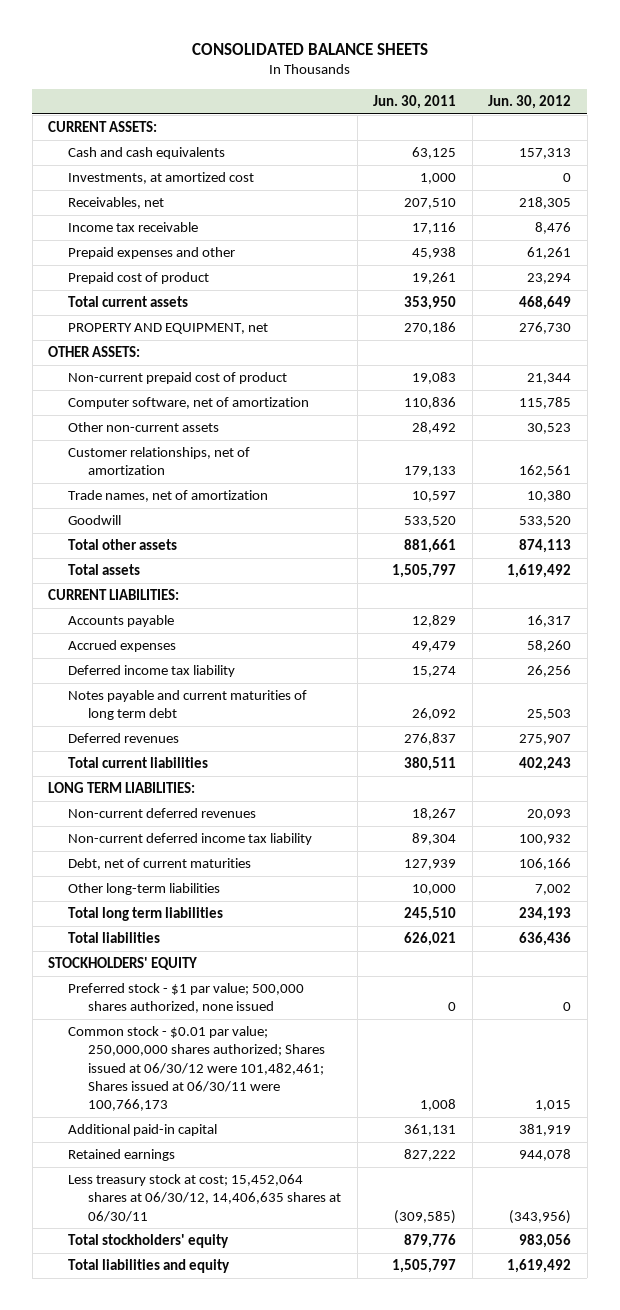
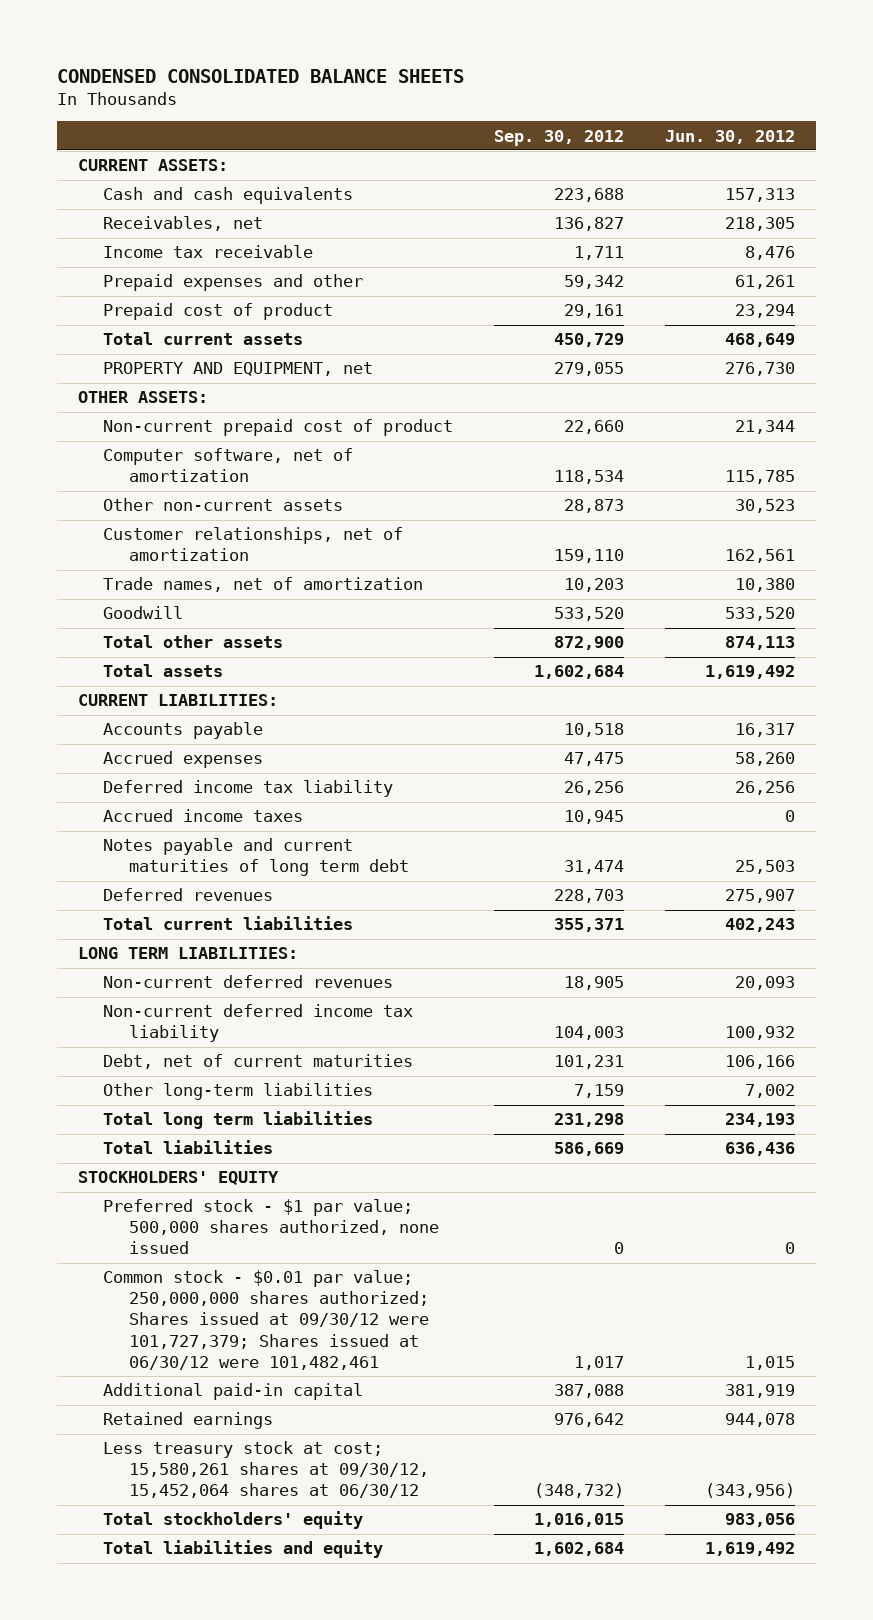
[191,42,428,55] CONSOLIDATED BALANCE SHEETS -> [57,68,465,83] CONDENSED CONSOLIDATED BALANCE SHEETS
[373,94,457,109] Jun. 30, 2011 -> none
none -> [494,129,625,146] Sep. 30, 2012
[68,172,255,185] Investments, at amortized cost -> none
none -> [103,809,304,823] Accrued income taxes
[68,1026,326,1111] Common stock - $0.01 par value; 250,000,000 shares authorized; Shares issued at 06/30/12 were 101,482,461; Shares issued at 06/30/11 were 100,766,173 -> [103,1270,429,1370] Common stock - $0.01 par value; 250,000,000 shares authorized; Shares issued at 09/30/12 were 101,727,379; Shares issued at 06/30/12 were 101,482,461
[68,1174,342,1222] Less treasury stock at cost; 15,452,064 shares at 06/30/12, 14,406,635 shares at 06/30/11 -> [103,1441,429,1499] Less treasury stock at cost; 15,580,261 shares at 09/30/12, 15,452,064 shares at 06/30/12

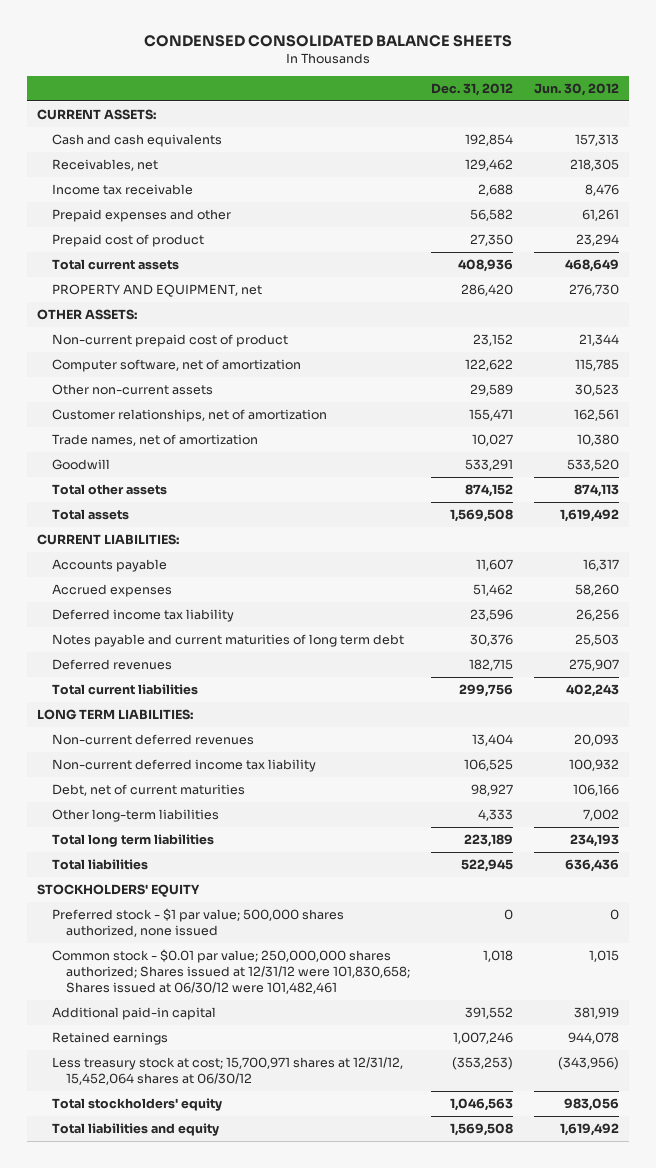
[494,129,625,146] Sep. 30, 2012 -> none
none -> [430,82,513,96] Dec. 31, 2012
[103,809,304,823] Accrued income taxes -> none
[103,1270,429,1370] Common stock - $0.01 par value; 250,000,000 shares authorized; Shares issued at 09/30/12 were 101,727,379; Shares issued at 06/30/12 were 101,482,461 -> [51,949,410,994] Common stock - $0.01 par value; 250,000,000 shares authorized; Shares issued at 12/31/12 were 101,830,658; Shares issued at 06/30/12 were 101,482,461
[103,1441,429,1499] Less treasury stock at cost; 15,580,261 shares at 09/30/12, 15,452,064 shares at 06/30/12 -> [51,1057,403,1085] Less treasury stock at cost; 15,700,971 shares at 12/31/12, 15,452,064 shares at 06/30/12

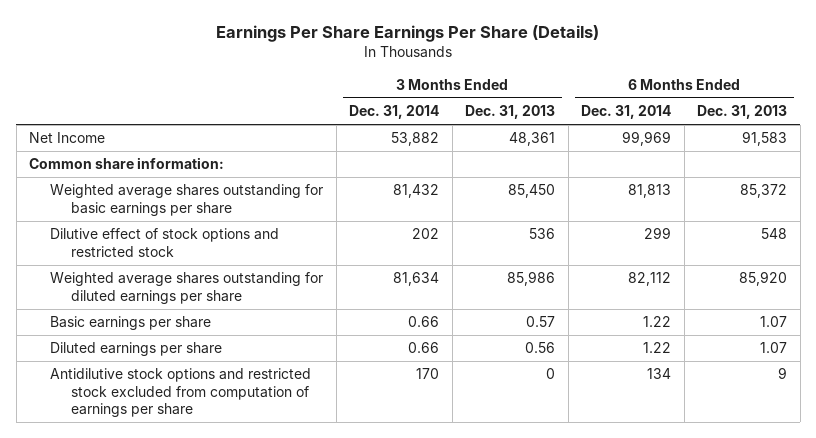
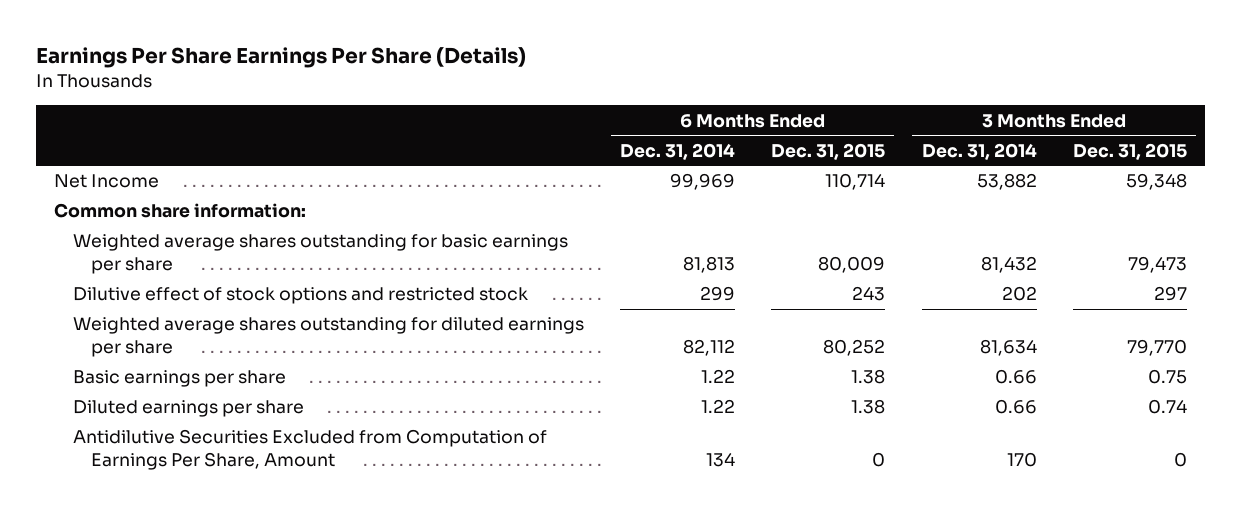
[465,105,556,120] Dec. 31, 2013 -> none
[697,105,788,120] Dec. 31, 2013 -> none
none -> [771,142,886,160] Dec. 31, 2015
none -> [1072,142,1187,160] Dec. 31, 2015
[50,368,312,417] Antidilutive stock options and restricted stock excluded from computation of earnings per share -> [72,429,547,471] Antidilutive Securities Excluded from Computation of Earnings Per Share, Amount

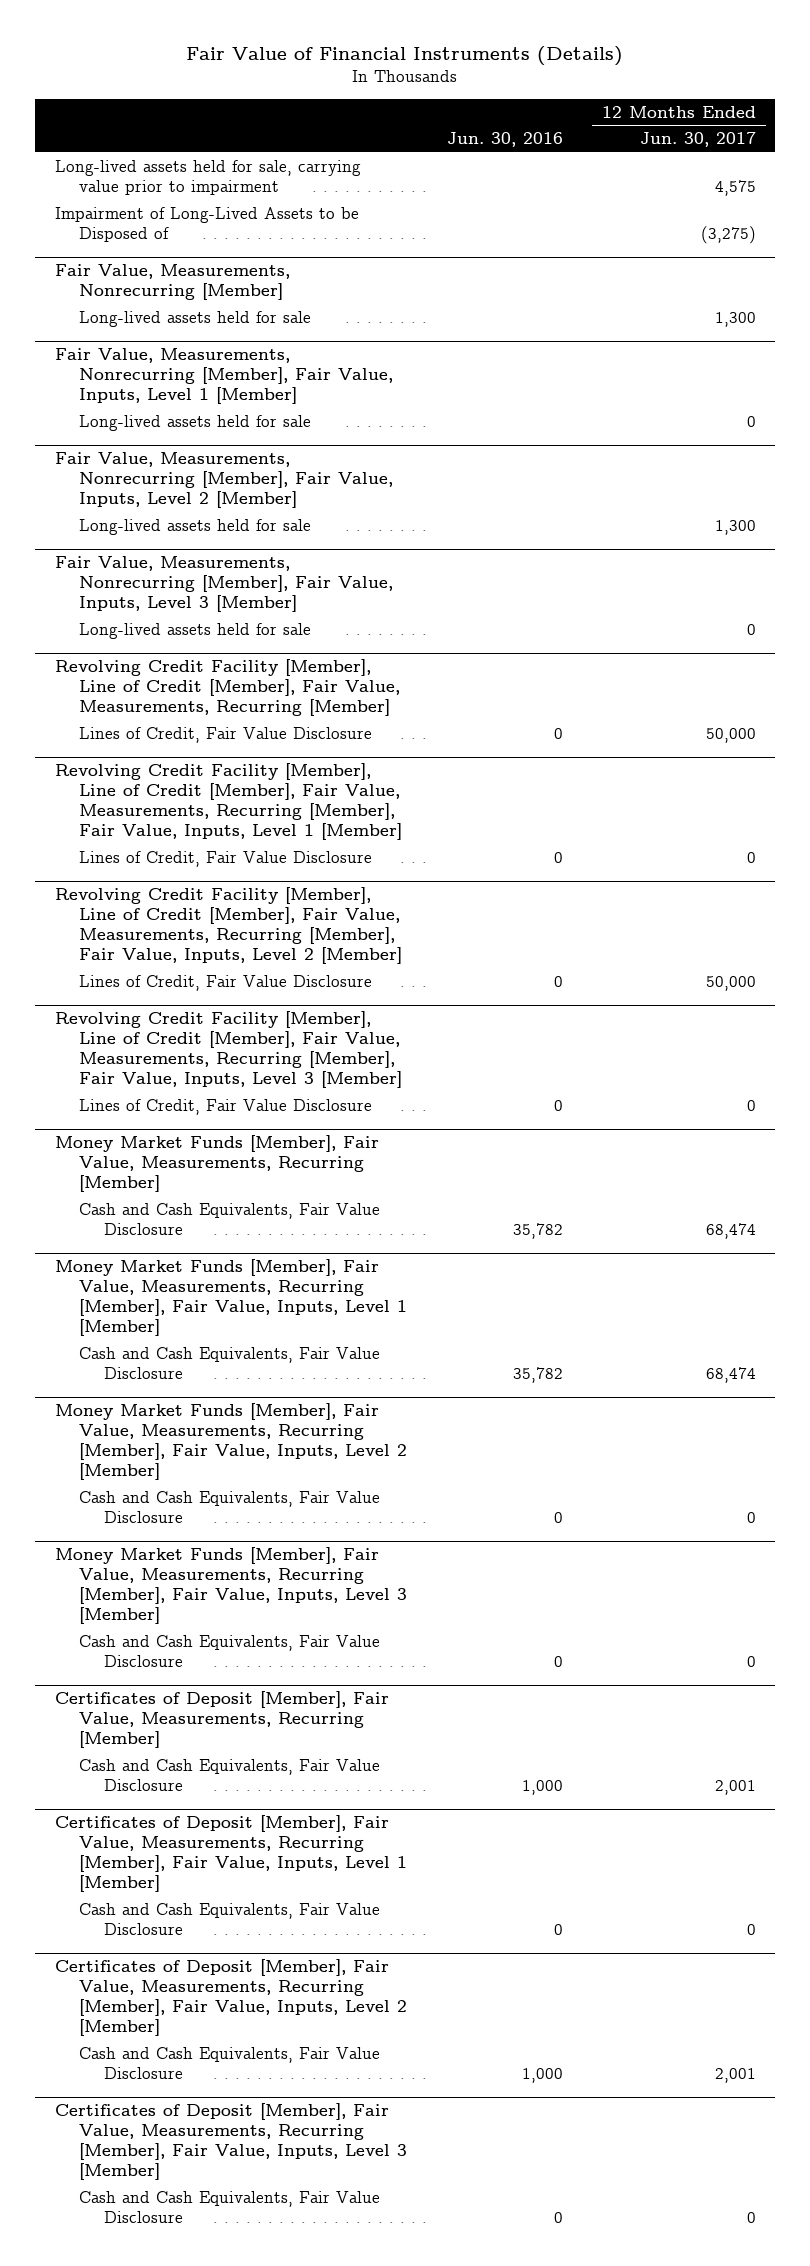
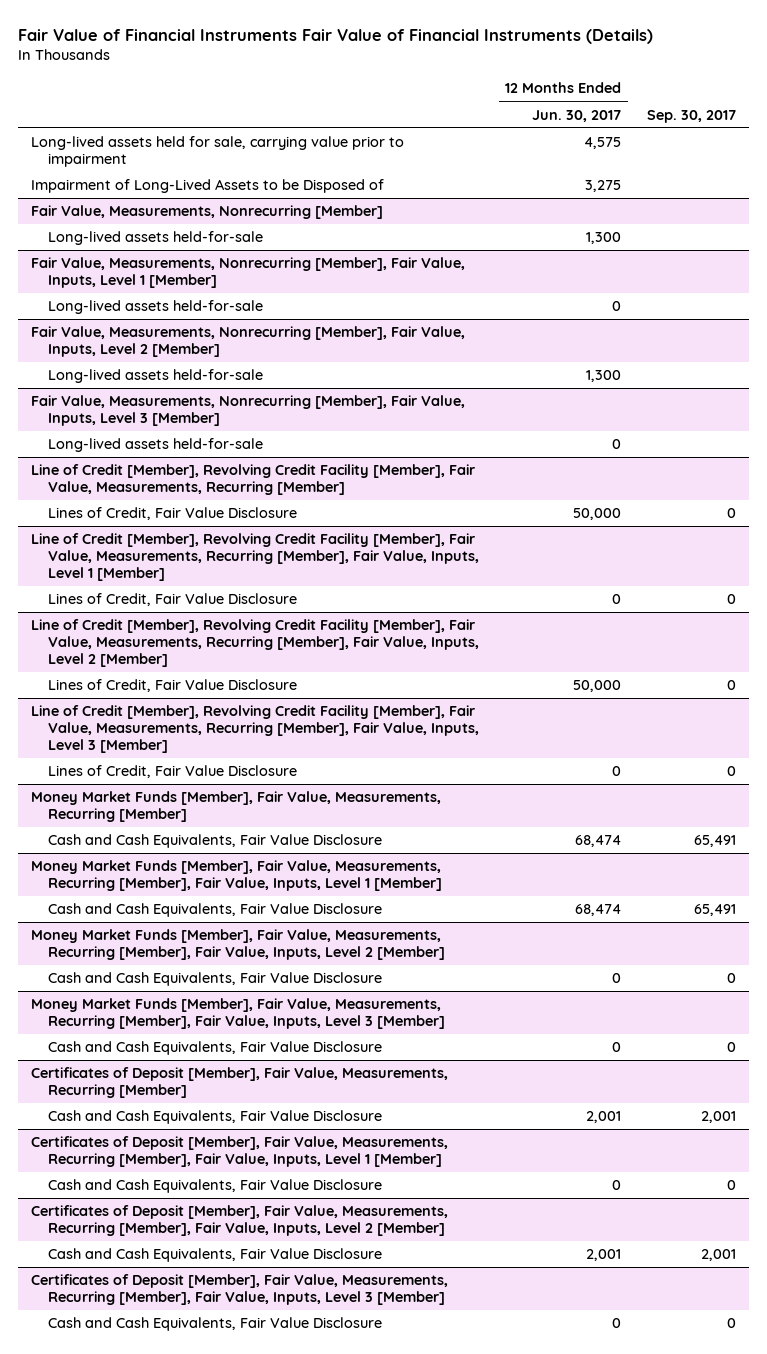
[186,46,624,67] Fair Value of Financial Instruments (Details) -> [18,28,654,44] Fair Value of Financial Instruments Fair Value of Financial Instruments (Details)
[446,132,563,148] Jun. 30, 2016 -> none
none -> [647,109,737,123] Sep. 30, 2017
[700,225,756,244] (3,275) -> [585,180,622,193] 3,275
[79,310,312,327] Long-lived assets held for sale -> [48,231,264,246] Long-lived assets held-for-sale
[79,414,312,431] Long-lived assets held for sale -> [48,300,264,315] Long-lived assets held-for-sale
[79,518,312,535] Long-lived assets held for sale -> [48,369,264,384] Long-lived assets held-for-sale
[79,622,312,639] Long-lived assets held for sale -> [48,438,264,453] Long-lived assets held-for-sale
[54,658,401,716] Revolving Credit Facility [Member], Line of Credit [Member], Fair Value, Measurements, Recurring [Member] -> [31,464,476,496] Line of Credit [Member], Revolving Credit Facility [Member], Fair Value, Measurements, Recurring [Member]
[54,762,403,841] Revolving Credit Facility [Member], Line of Credit [Member], Fair Value, Measurements, Recurring [Member], Fair Value, Inputs, Level 1 [Member] -> [31,533,480,582] Line of Credit [Member], Revolving Credit Facility [Member], Fair Value, Measurements, Recurring [Member], Fair Value, Inputs, Level 1 [Member]
[54,886,403,965] Revolving Credit Facility [Member], Line of Credit [Member], Fair Value, Measurements, Recurring [Member], Fair Value, Inputs, Level 2 [Member] -> [31,619,480,668] Line of Credit [Member], Revolving Credit Facility [Member], Fair Value, Measurements, Recurring [Member], Fair Value, Inputs, Level 2 [Member]
[54,1010,403,1089] Revolving Credit Facility [Member], Line of Credit [Member], Fair Value, Measurements, Recurring [Member], Fair Value, Inputs, Level 3 [Member] -> [31,705,480,754] Line of Credit [Member], Revolving Credit Facility [Member], Fair Value, Measurements, Recurring [Member], Fair Value, Inputs, Level 3 [Member]

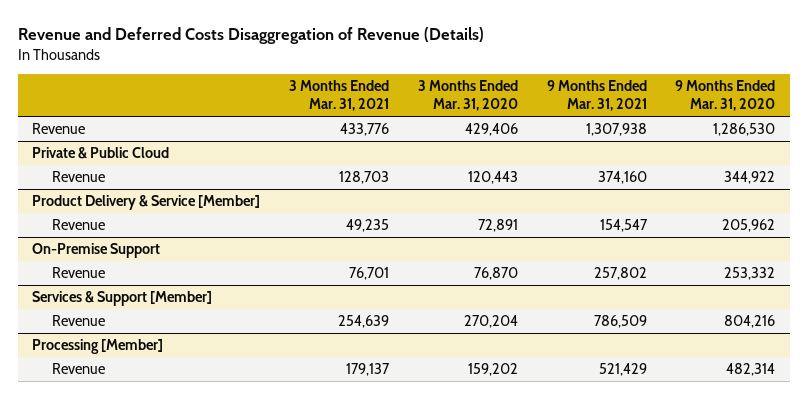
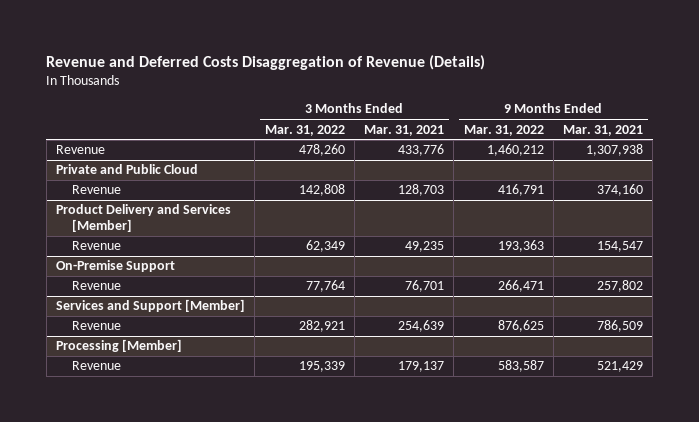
[417,79,518,112] 3 Months Ended Mar. 31, 2020 -> none
[675,79,776,112] 9 Months Ended Mar. 31, 2020 -> none
none -> [264,124,345,136] Mar. 31, 2022
none -> [463,124,544,136] Mar. 31, 2022
[32,146,170,159] Private & Public Cloud -> [56,164,199,175] Private and Public Cloud
[32,194,261,210] Product Delivery & Service [Member] -> [56,204,232,233] Product Delivery and Services [Member]
[32,290,213,306] Services & Support [Member] -> [56,299,246,313] Services and Support [Member]

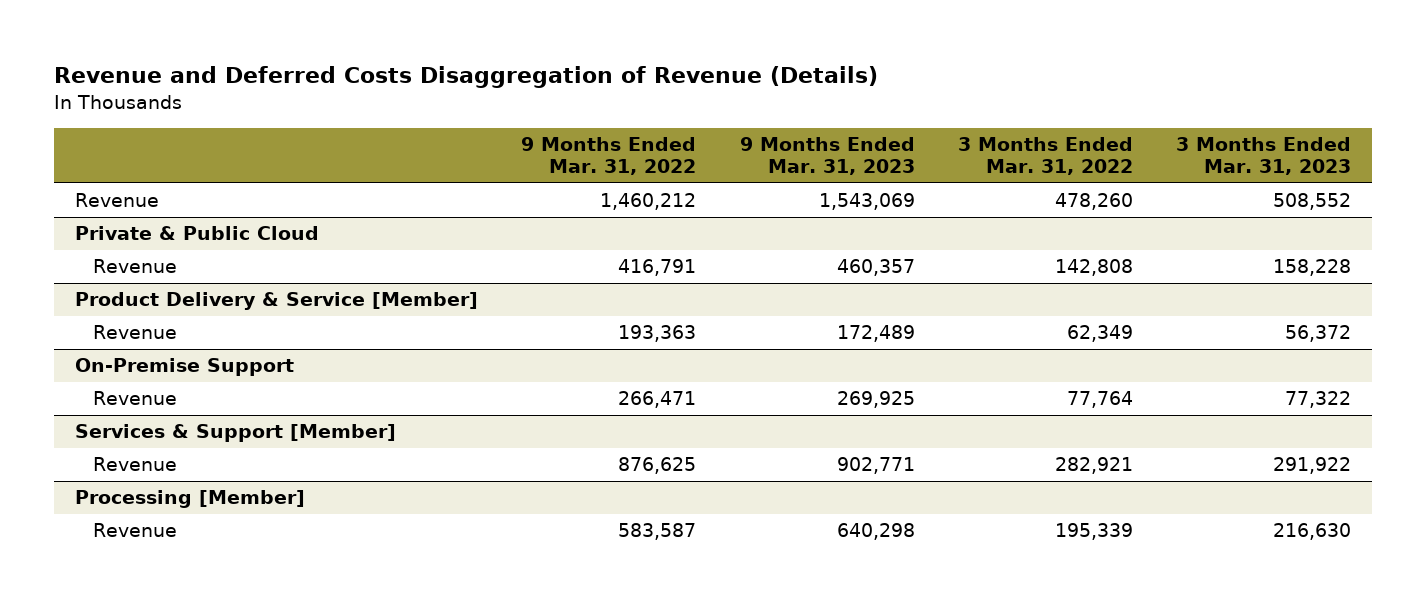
[364,124,445,136] Mar. 31, 2021 -> none
[563,124,644,136] Mar. 31, 2021 -> none
none -> [739,137,915,176] 9 Months Ended Mar. 31, 2023
none -> [1175,137,1351,176] 3 Months Ended Mar. 31, 2023
[56,164,199,175] Private and Public Cloud -> [75,226,320,241] Private & Public Cloud
[56,204,232,233] Product Delivery and Services [Member] -> [75,292,479,311] Product Delivery & Service [Member]
[56,299,246,313] Services and Support [Member] -> [75,424,397,443] Services & Support [Member]

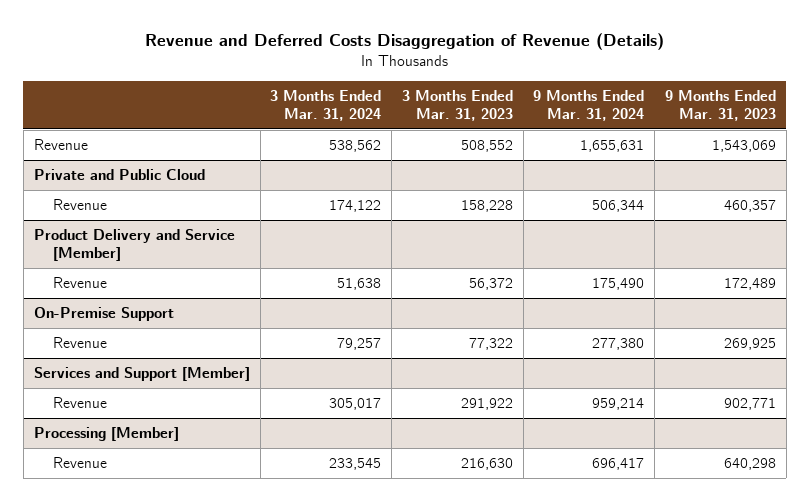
[521,137,697,176] 9 Months Ended Mar. 31, 2022 -> none
[957,137,1133,176] 3 Months Ended Mar. 31, 2022 -> none
none -> [270,89,382,122] 3 Months Ended Mar. 31, 2024
none -> [533,89,645,122] 9 Months Ended Mar. 31, 2024
[75,226,320,241] Private & Public Cloud -> [33,169,205,181] Private and Public Cloud
[75,292,479,311] Product Delivery & Service [Member] -> [33,229,235,262] Product Delivery and Service [Member]
[75,424,397,443] Services & Support [Member] -> [33,367,250,382] Services and Support [Member]

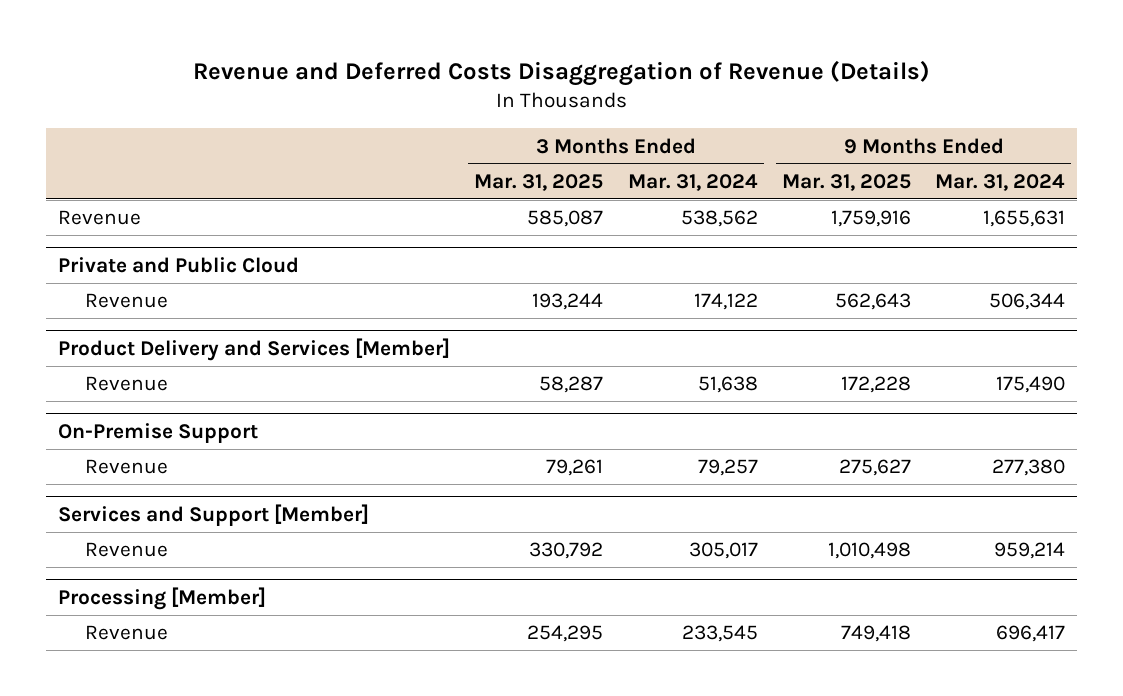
[401,89,513,122] 3 Months Ended Mar. 31, 2023 -> none
[665,89,777,122] 9 Months Ended Mar. 31, 2023 -> none
none -> [474,173,604,191] Mar. 31, 2025
none -> [781,173,911,191] Mar. 31, 2025
[33,229,235,262] Product Delivery and Service [Member] -> [58,338,451,362] Product Delivery and Services [Member]

